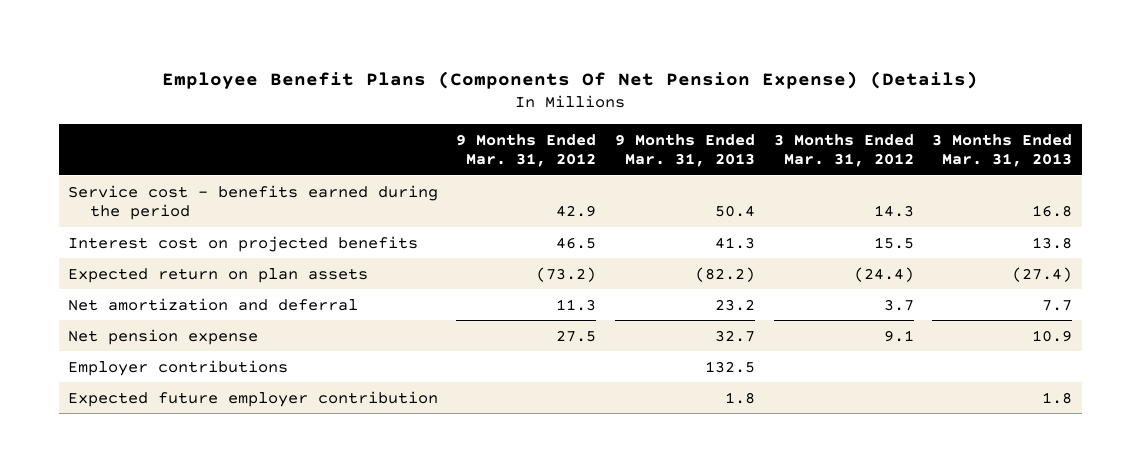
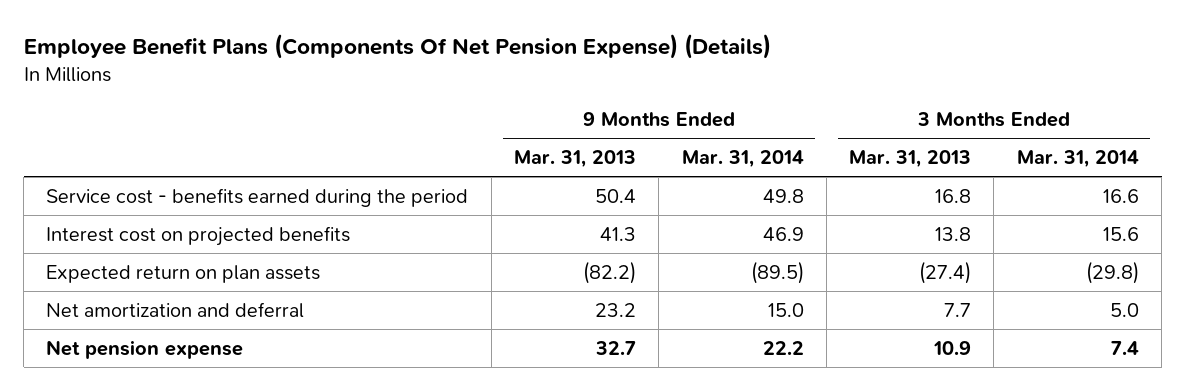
[456,133,597,168] 9 Months Ended Mar. 31, 2012 -> none
[773,133,914,168] 3 Months Ended Mar. 31, 2012 -> none
none -> [681,150,804,169] Mar. 31, 2014
none -> [1016,150,1139,169] Mar. 31, 2014
[67,359,288,376] Employer contributions -> none
[67,390,438,407] Expected future employer contribution -> none

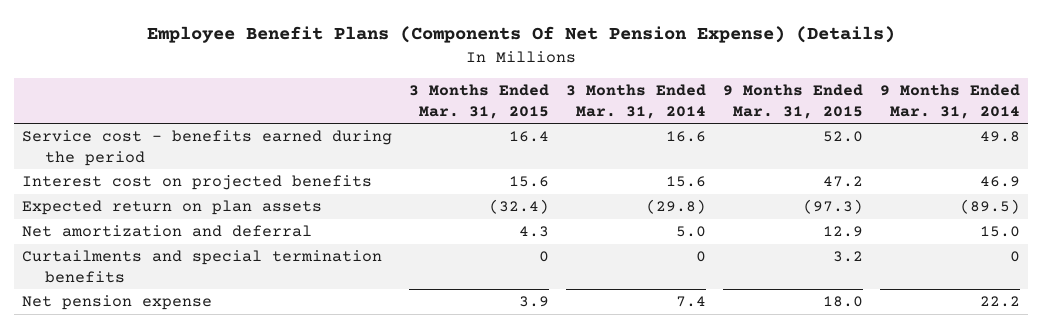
[514,150,637,169] Mar. 31, 2013 -> none
[849,150,972,169] Mar. 31, 2013 -> none
none -> [409,84,550,119] 3 Months Ended Mar. 31, 2015
none -> [722,84,863,119] 9 Months Ended Mar. 31, 2015
none -> [22,250,383,283] Curtailments and special termination benefits

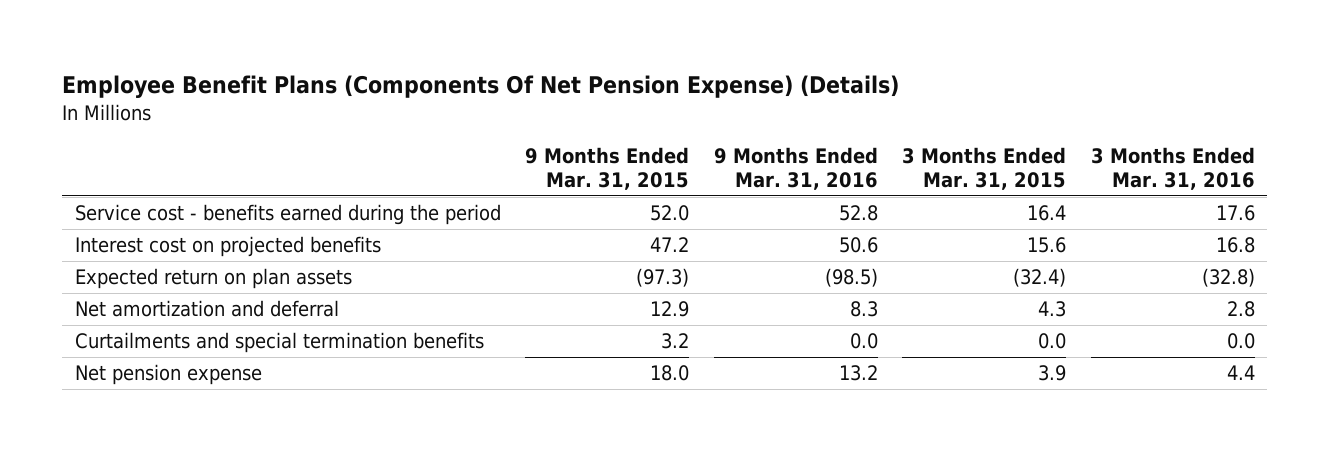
[565,84,706,119] 3 Months Ended Mar. 31, 2014 -> none
[879,84,1020,119] 9 Months Ended Mar. 31, 2014 -> none
none -> [713,146,878,191] 9 Months Ended Mar. 31, 2016
none -> [1090,146,1255,191] 3 Months Ended Mar. 31, 2016
[539,251,550,263] 0 -> [1038,333,1067,350] 0.0

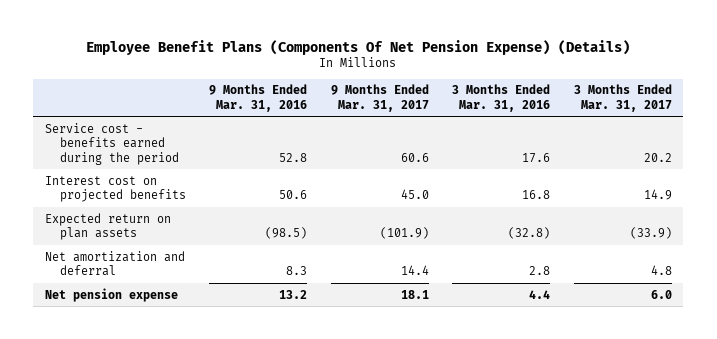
[525,146,690,191] 9 Months Ended Mar. 31, 2015 -> none
[902,146,1067,191] 3 Months Ended Mar. 31, 2015 -> none
none -> [330,84,429,112] 9 Months Ended Mar. 31, 2017
none -> [573,84,672,112] 3 Months Ended Mar. 31, 2017
[74,332,484,354] Curtailments and special termination benefits -> none

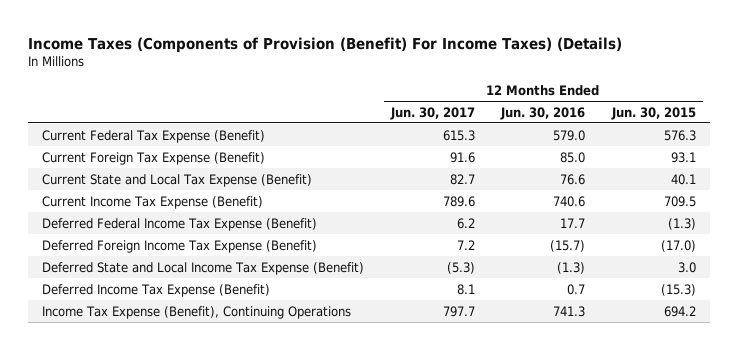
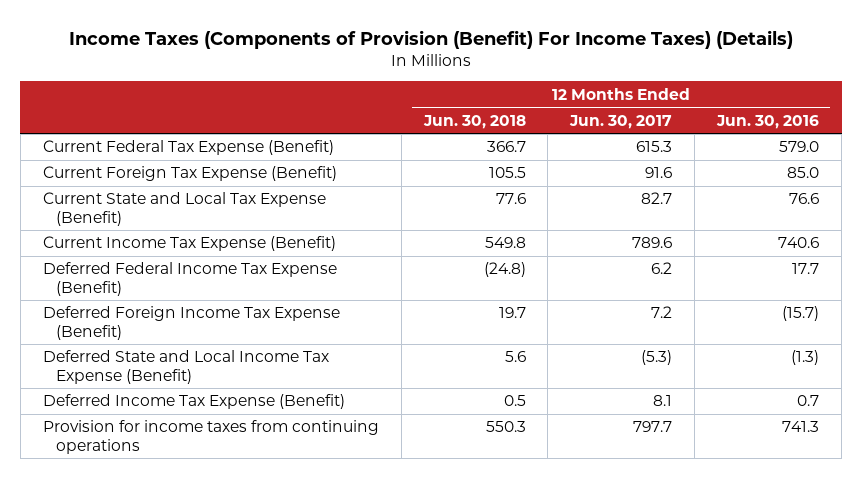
[611,106,697,120] Jun. 30, 2015 -> none
none -> [422,114,526,129] Jun. 30, 2018
[41,305,351,319] Income Tax Expense (Benefit), Continuing Operations -> [42,420,379,454] Provision for income taxes from continuing operations

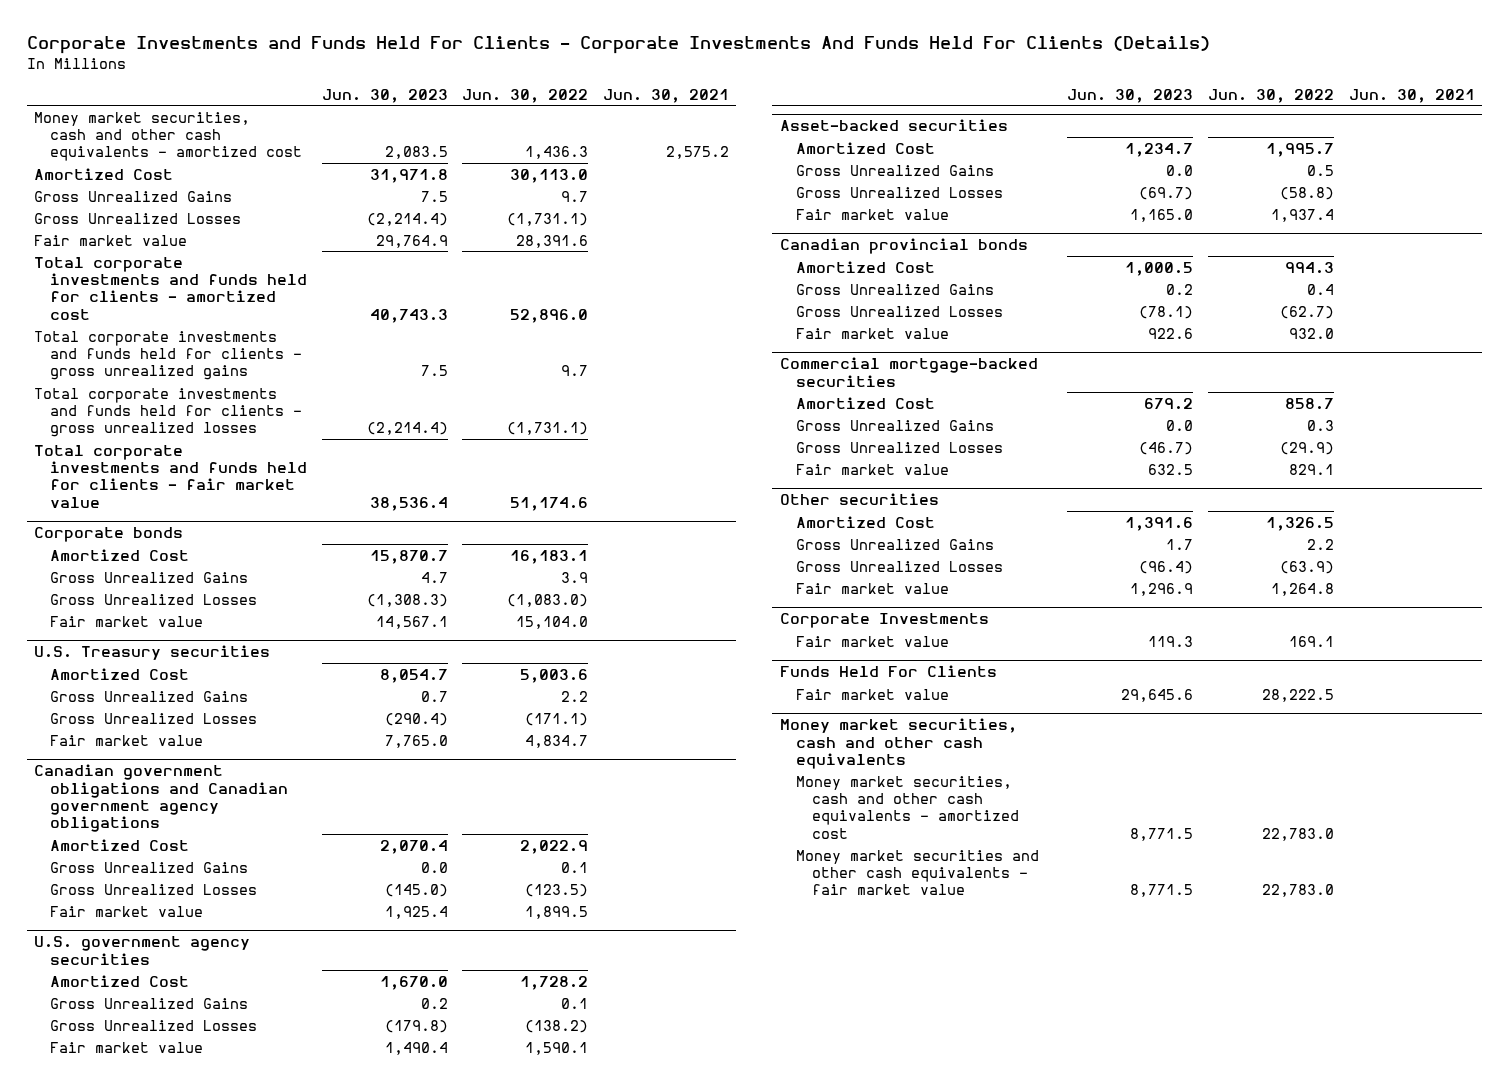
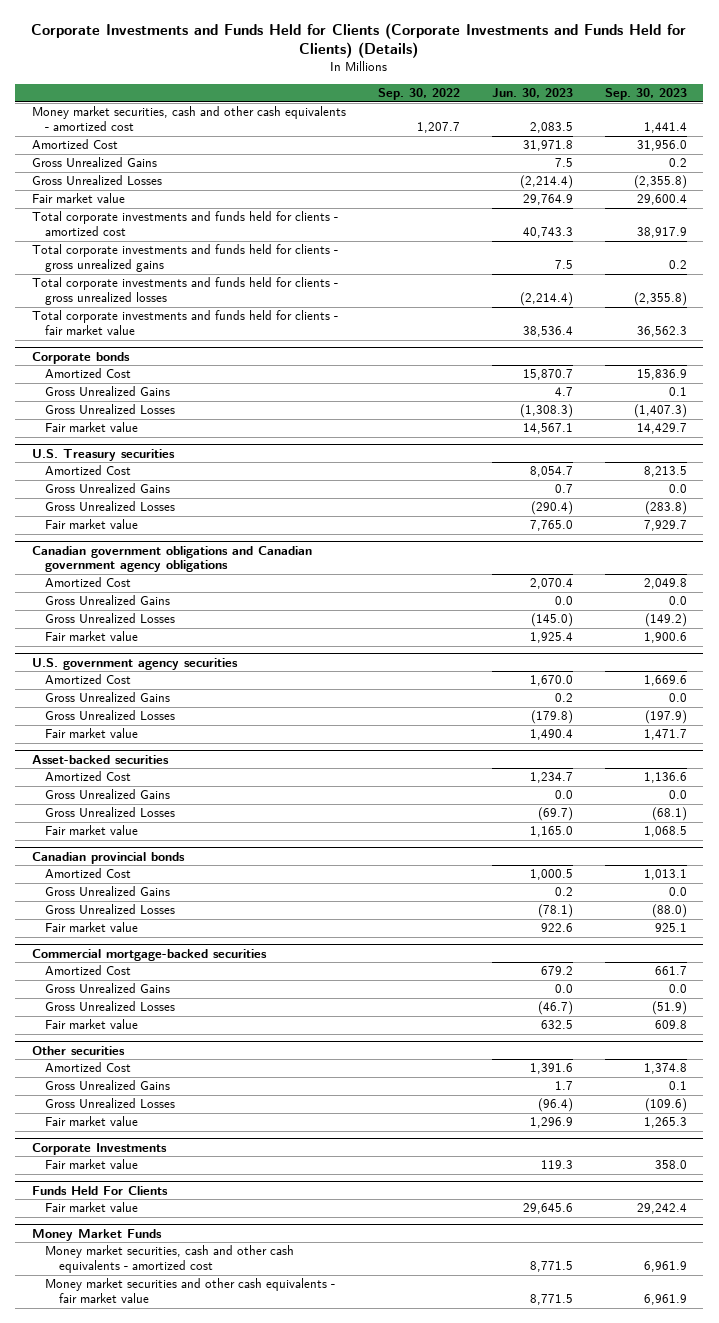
[26,36,1210,55] Corporate Investments and Funds Held For Clients - Corporate Investments And Funds Held For Clients (Details) -> [31,22,687,59] Corporate Investments and Funds Held for Clients (Corporate Investments and Funds Held for Clients) (Details)
[462,88,589,103] Jun. 30, 2022 -> none
[602,88,729,103] Jun. 30, 2021 -> none
none -> [377,87,460,100] Sep. 30, 2022
none -> [605,87,688,100] Sep. 30, 2023
[779,718,1017,769] Money market securities, cash and other cash equivalents -> [31,1228,162,1241] Money Market Funds

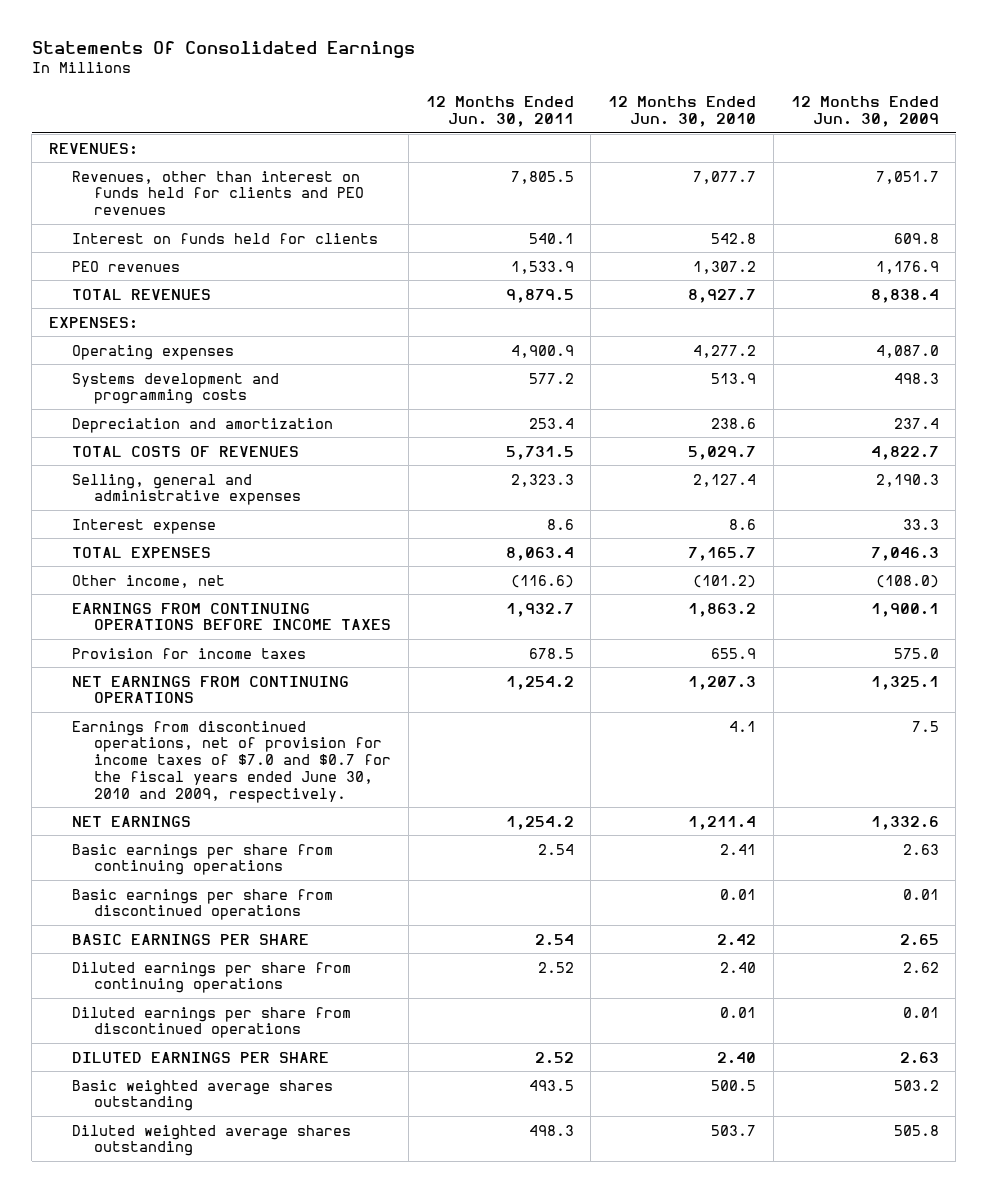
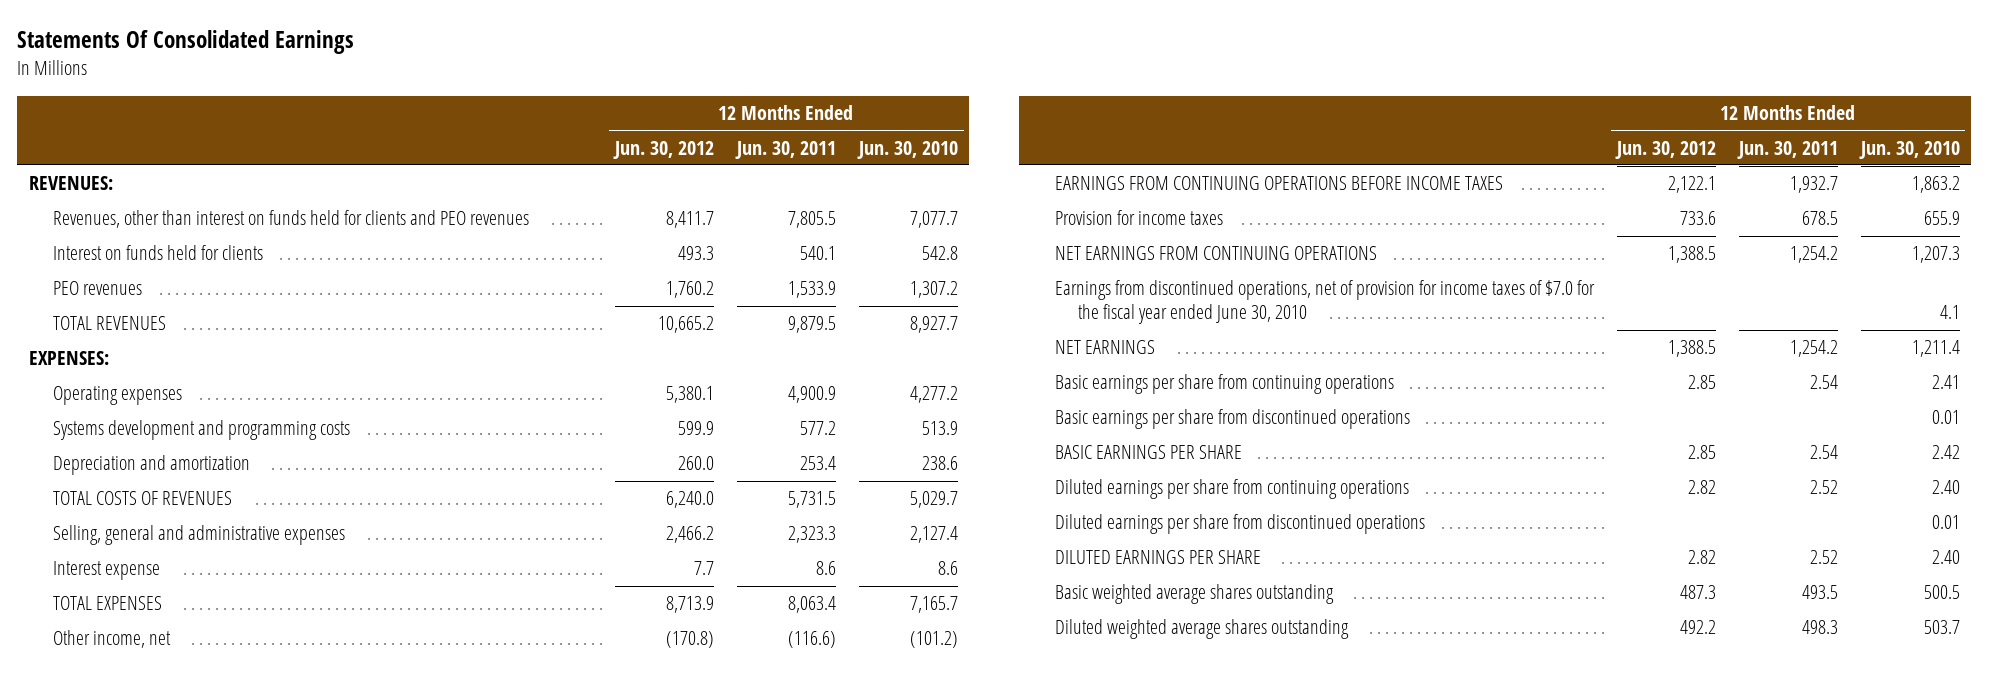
[790,96,939,128] 12 Months Ended Jun. 30, 2009 -> none
none -> [612,140,714,159] Jun. 30, 2012
[71,720,392,803] Earnings from discontinued operations, net of provision for income taxes of $7.0 and $0.7 for the fiscal years ended June 30, 2010 and 2009, respectively. -> [1054,280,1595,325] Earnings from discontinued operations, net of provision for income taxes of $7.0 for the fiscal year ended June 30, 2010

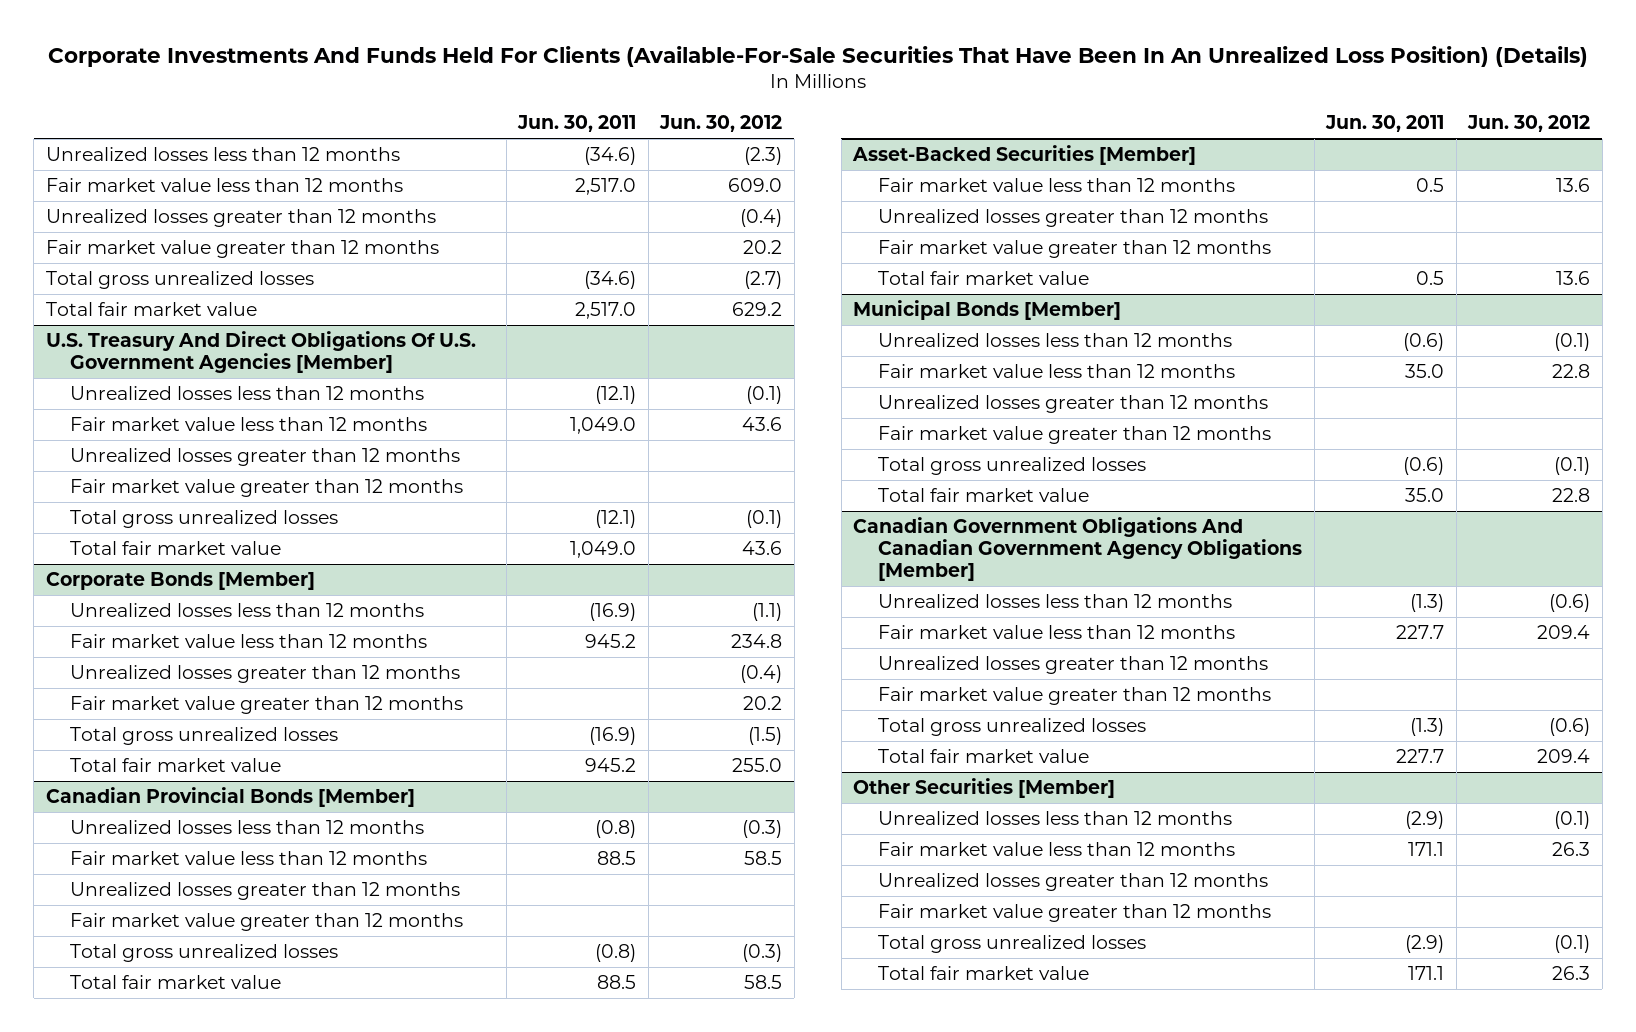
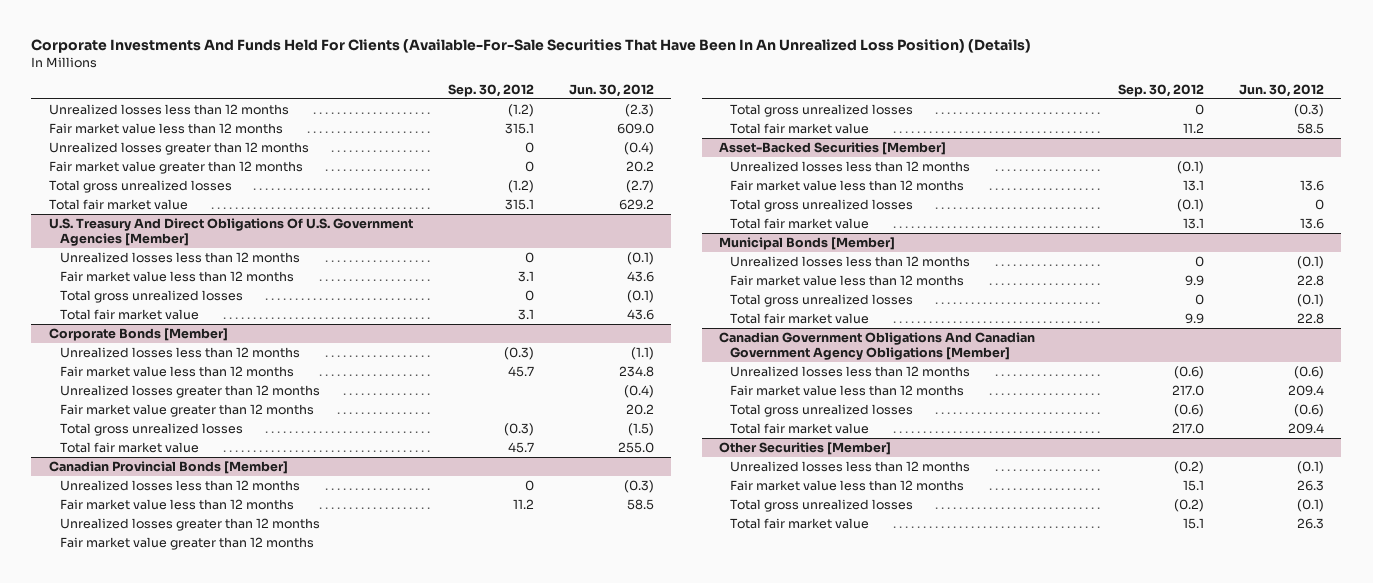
[517,115,637,133] Jun. 30, 2011 -> none
none -> [447,83,534,97] Sep. 30, 2012
[70,447,461,466] Unrealized losses greater than 12 months -> none
[70,478,464,497] Fair market value greater than 12 months -> none
none -> [729,161,970,173] Unrealized losses less than 12 months
[878,208,1269,227] Unrealized losses greater than 12 months -> none
[878,239,1272,258] Fair market value greater than 12 months -> none
none -> [729,199,913,213] Total gross unrealized losses
[878,394,1269,413] Unrealized losses greater than 12 months -> none
[878,425,1272,444] Fair market value greater than 12 months -> none
[878,655,1269,674] Unrealized losses greater than 12 months -> none
[878,686,1272,705] Fair market value greater than 12 months -> none
[878,872,1269,891] Unrealized losses greater than 12 months -> none
[878,903,1272,922] Fair market value greater than 12 months -> none

